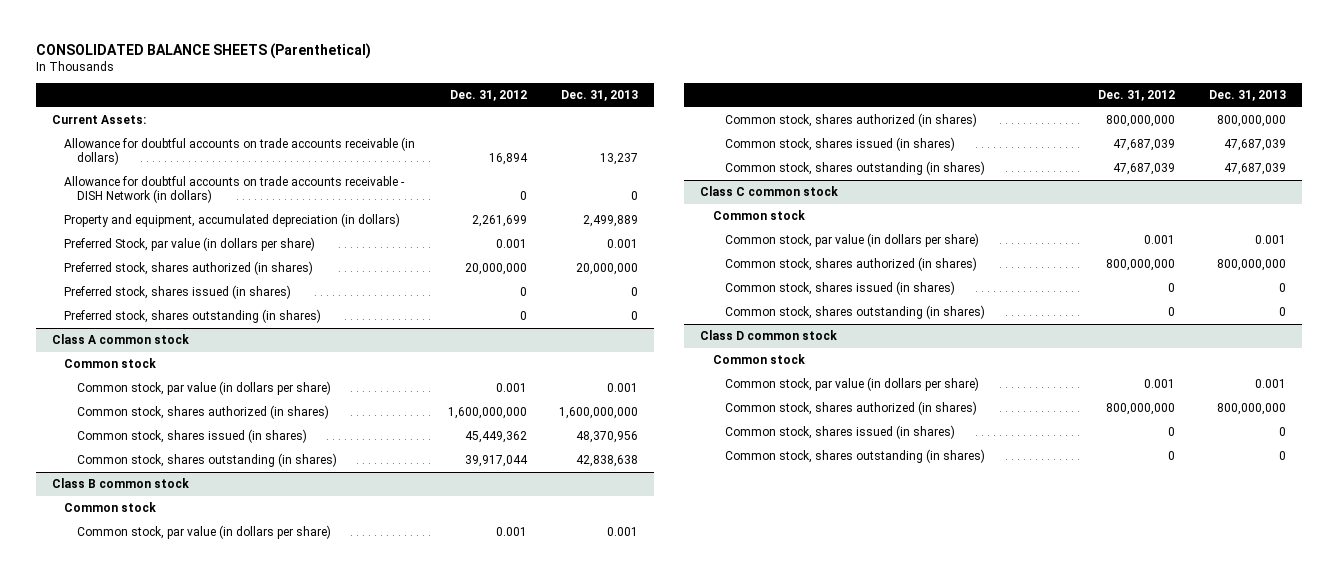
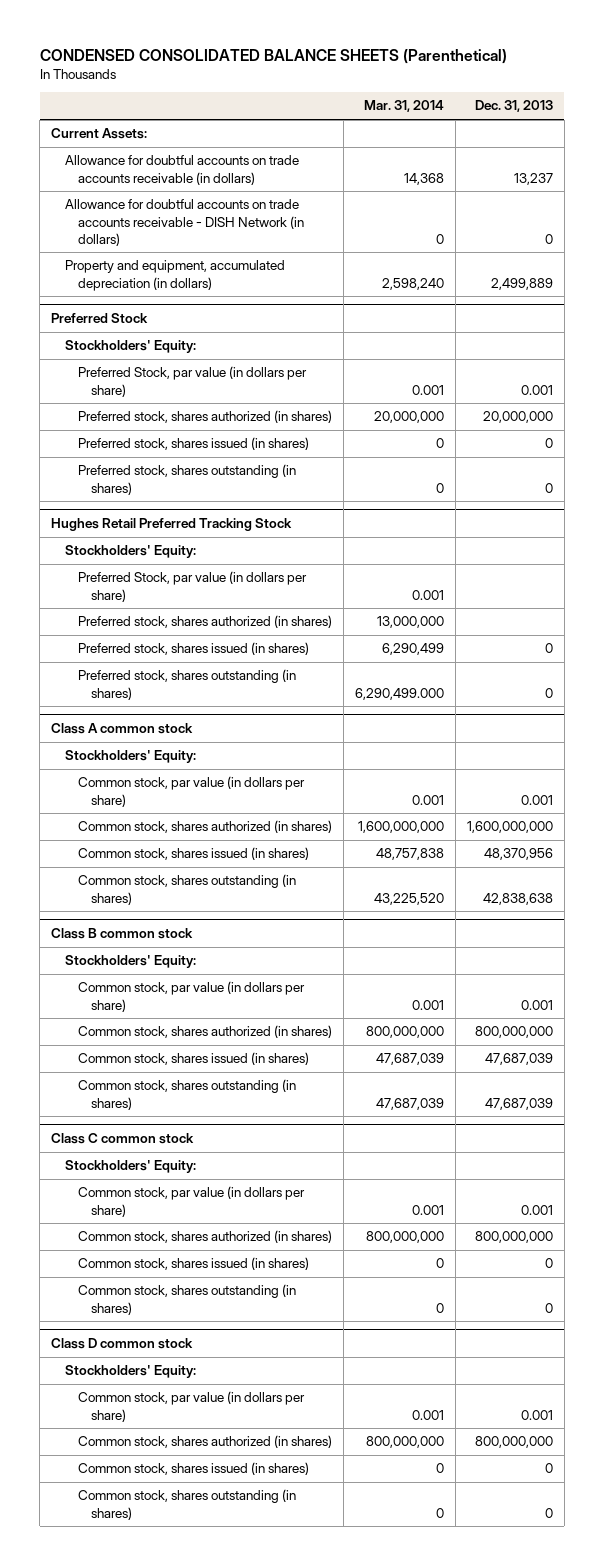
[35,42,371,59] CONSOLIDATED BALANCE SHEETS (Parenthetical) -> [39,48,507,64] CONDENSED CONSOLIDATED BALANCE SHEETS (Parenthetical)
[449,90,527,102] Dec. 31, 2012 -> none
none -> [363,100,444,113] Mar. 31, 2014
none -> [51,312,149,323] Preferred Stock
none -> [64,340,196,354] Stockholders' Equity:
none -> [51,517,293,531] Hughes Retail Preferred Tracking Stock
none -> [64,545,196,559] Stockholders' Equity:
none -> [77,571,307,602] Preferred Stock, par value (in dollars per share)
none -> [77,615,332,629] Preferred stock, shares authorized (in shares)
none -> [77,642,309,656] Preferred stock, shares issued (in shares)
none -> [77,669,296,700] Preferred stock, shares outstanding (in shares)
[64,358,157,369] Common stock -> [64,750,196,764] Stockholders' Equity:
[64,502,157,513] Common stock -> [64,955,196,969] Stockholders' Equity:
[712,210,805,221] Common stock -> [64,1160,196,1174] Stockholders' Equity:
[712,354,805,365] Common stock -> [64,1365,196,1379] Stockholders' Equity:

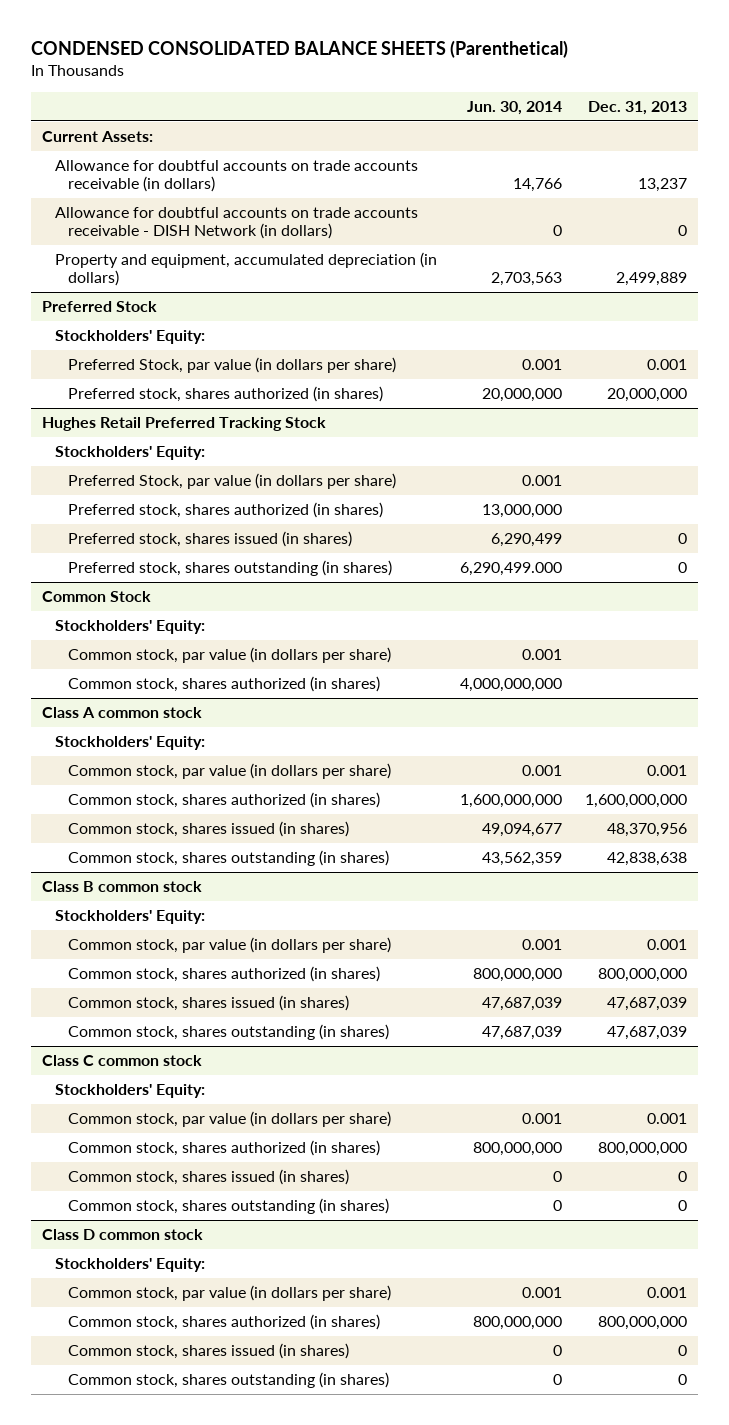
[363,100,444,113] Mar. 31, 2014 -> none
none -> [467,100,563,115] Jun. 30, 2014
[77,437,309,451] Preferred stock, shares issued (in shares) -> none
[77,464,296,495] Preferred stock, shares outstanding (in shares) -> none
none -> [42,590,152,602] Common Stock
none -> [55,619,206,634] Stockholders' Equity:
none -> [68,646,392,663] Common stock, par value (in dollars per share)
none -> [68,675,381,692] Common stock, shares authorized (in shares)

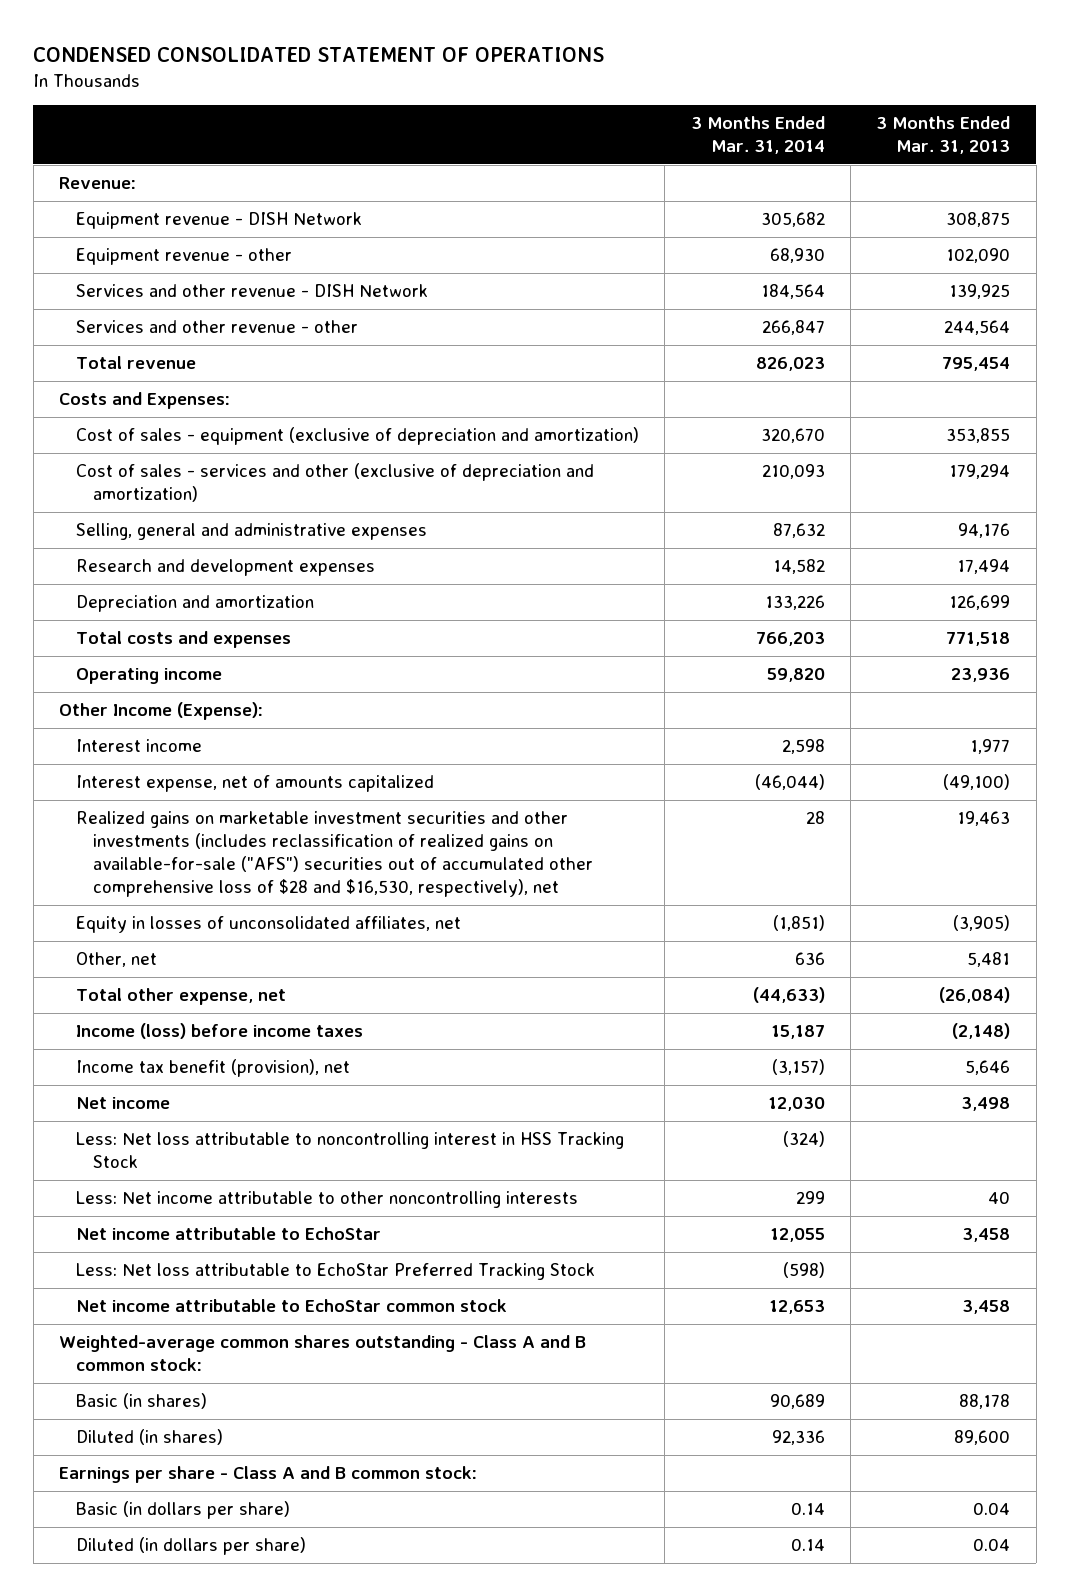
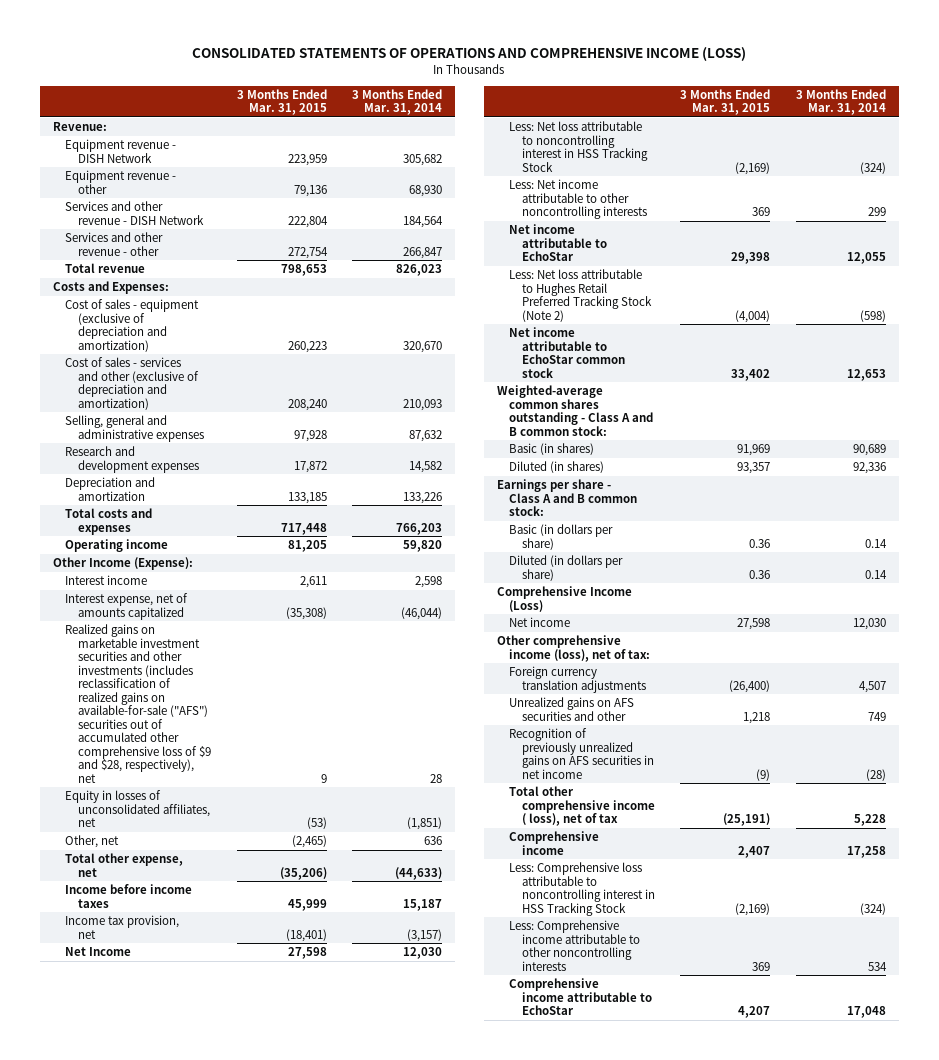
[33,46,605,62] CONDENSED CONSOLIDATED STATEMENT OF OPERATIONS -> [192,47,747,62] CONSOLIDATED STATEMENTS OF OPERATIONS AND COMPREHENSIVE INCOME (LOSS)
[876,116,1011,155] 3 Months Ended Mar. 31, 2013 -> none
none -> [236,88,327,116] 3 Months Ended Mar. 31, 2015
[75,811,593,898] Realized gains on marketable investment securities and other investments (includes reclassification of realized gains on available-for-sale ("AFS") securities out of accumulated other comprehensive loss of $28 and $16,530, respectively), net -> [65,624,211,783] Realized gains on marketable investment securities and other investments (includes reclassification of realized gains on available-for-sale ("AFS") securities out of accumulated other comprehensive loss of $9 and $28, respectively), net
[75,1023,363,1040] Income (loss) before income taxes -> [65,884,193,908] Income before income taxes
[75,1059,350,1078] Income tax benefit (provision), net -> [65,915,180,939] Income tax provision, net
none -> [65,947,132,957] Net Income
[75,1263,595,1281] Less: Net loss attributable to EchoStar Preferred Tracking Stock -> [509,269,652,322] Less: Net loss attributable to Hughes Retail Preferred Tracking Stock (Note 2)
none -> [496,586,632,612] Comprehensive Income (Loss)
[75,1097,170,1110] Net income -> [509,617,571,628] Net income
none -> [496,635,651,662] Other comprehensive income (loss), net of tax:
none -> [509,666,646,693] Foreign currency translation adjustments
none -> [509,697,635,721] Unrealized gains on AFS securities and other
none -> [509,728,654,779] Recognition of previously unrealized gains on AFS securities in net income
none -> [509,786,655,827] Total other comprehensive income ( loss), net of tax
none -> [509,831,600,855] Comprehensive income
none -> [509,862,655,916] Less: Comprehensive loss attributable to noncontrolling interest in HSS Tracking Stock
none -> [509,920,640,971] Less: Comprehensive income attributable to other noncontrolling interests
none -> [509,978,652,1016] Comprehensive income attributable to EchoStar

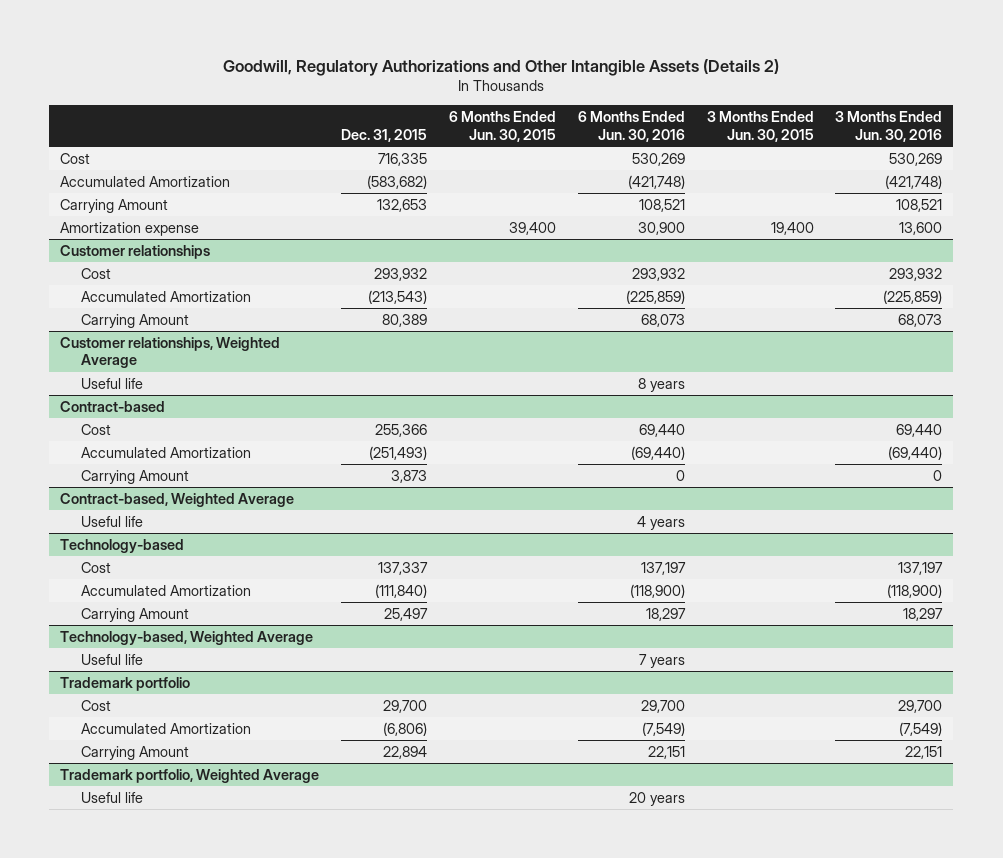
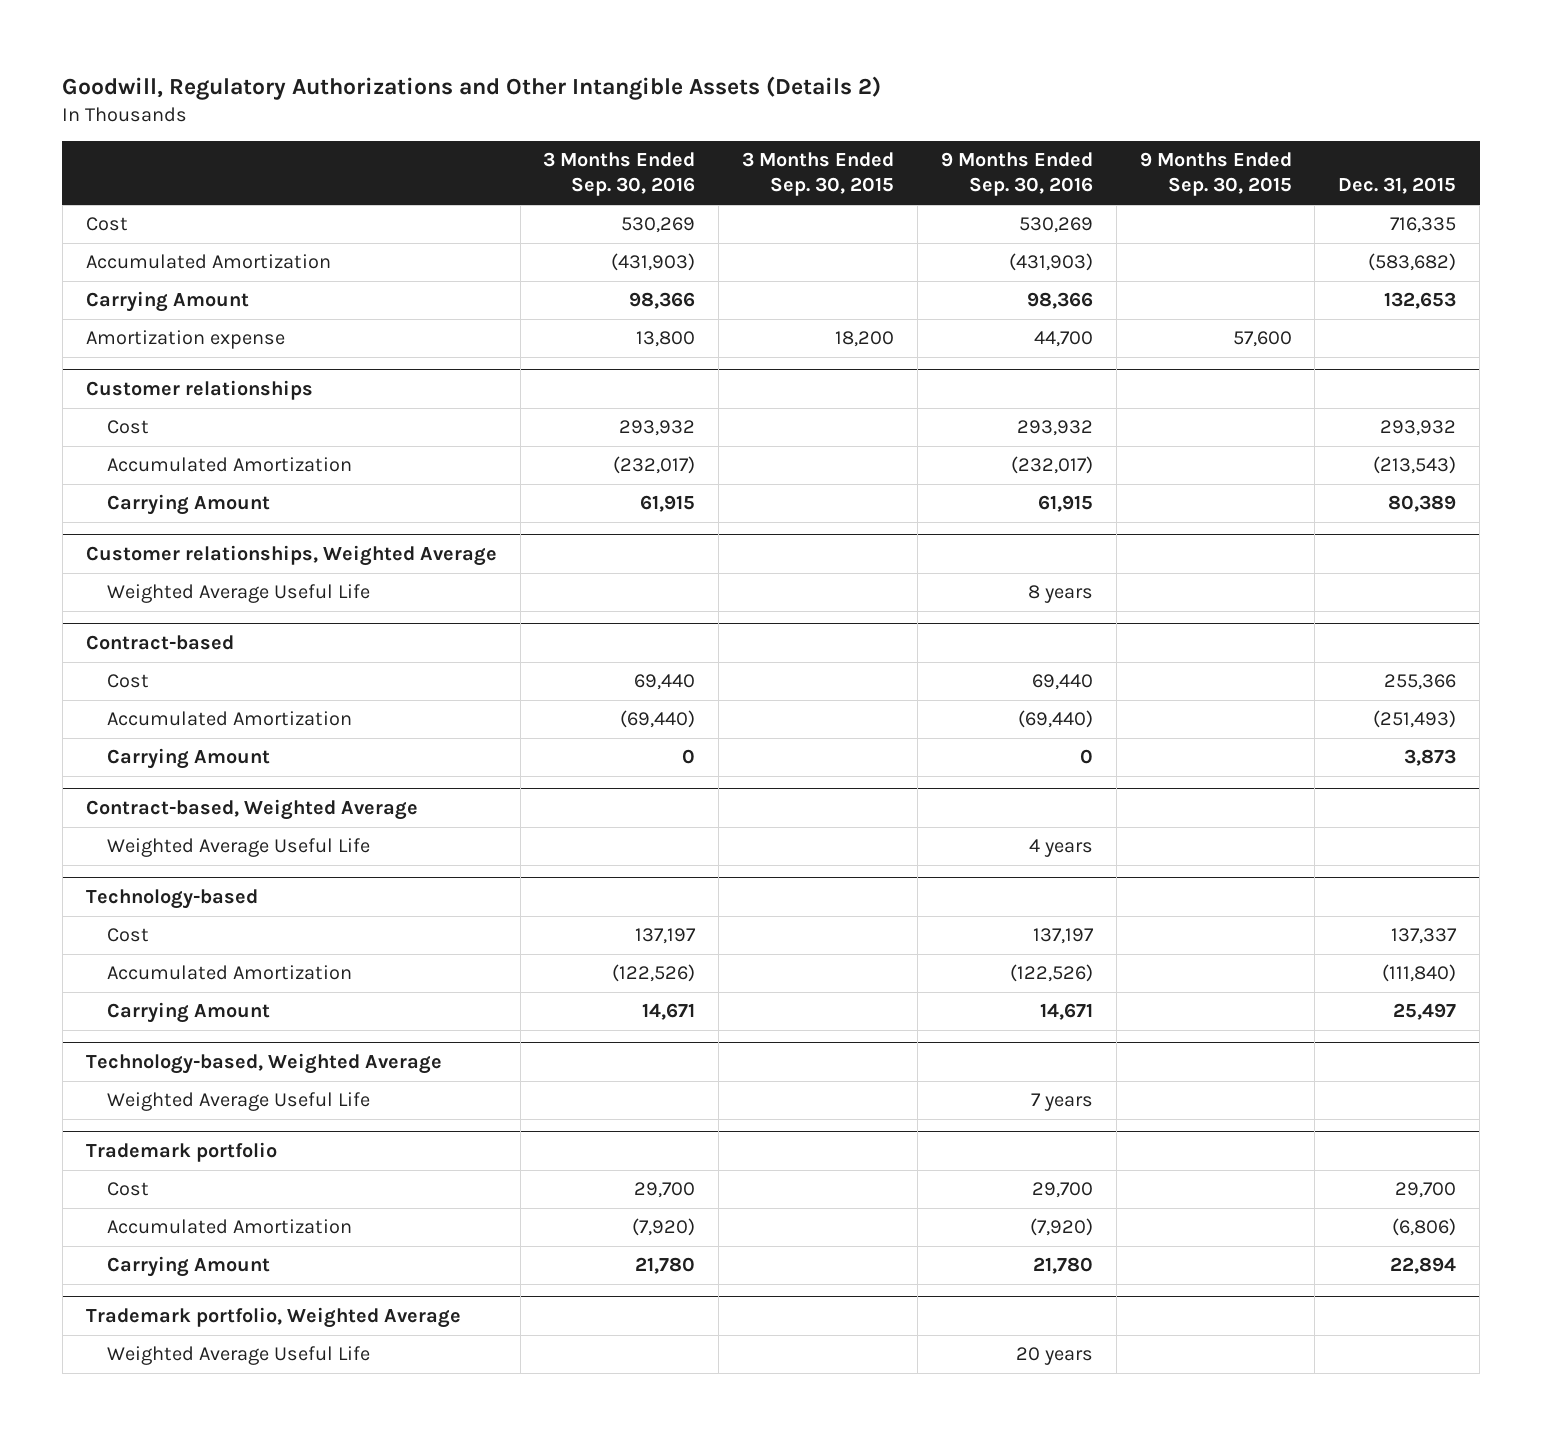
[448,111,556,142] 6 Months Ended Jun. 30, 2015 -> none
[577,111,685,142] 6 Months Ended Jun. 30, 2016 -> none
[706,111,814,142] 3 Months Ended Jun. 30, 2015 -> none
[835,111,943,142] 3 Months Ended Jun. 30, 2016 -> none
none -> [543,152,696,197] 3 Months Ended Sep. 30, 2016
none -> [742,152,895,197] 3 Months Ended Sep. 30, 2015
none -> [940,152,1093,197] 9 Months Ended Sep. 30, 2016
none -> [1139,152,1292,197] 9 Months Ended Sep. 30, 2015
[81,377,144,389] Useful life -> [106,584,370,604] Weighted Average Useful Life
[81,515,144,527] Useful life -> [106,838,370,858] Weighted Average Useful Life
[81,653,144,665] Useful life -> [106,1092,370,1112] Weighted Average Useful Life
[81,791,144,803] Useful life -> [106,1346,370,1366] Weighted Average Useful Life

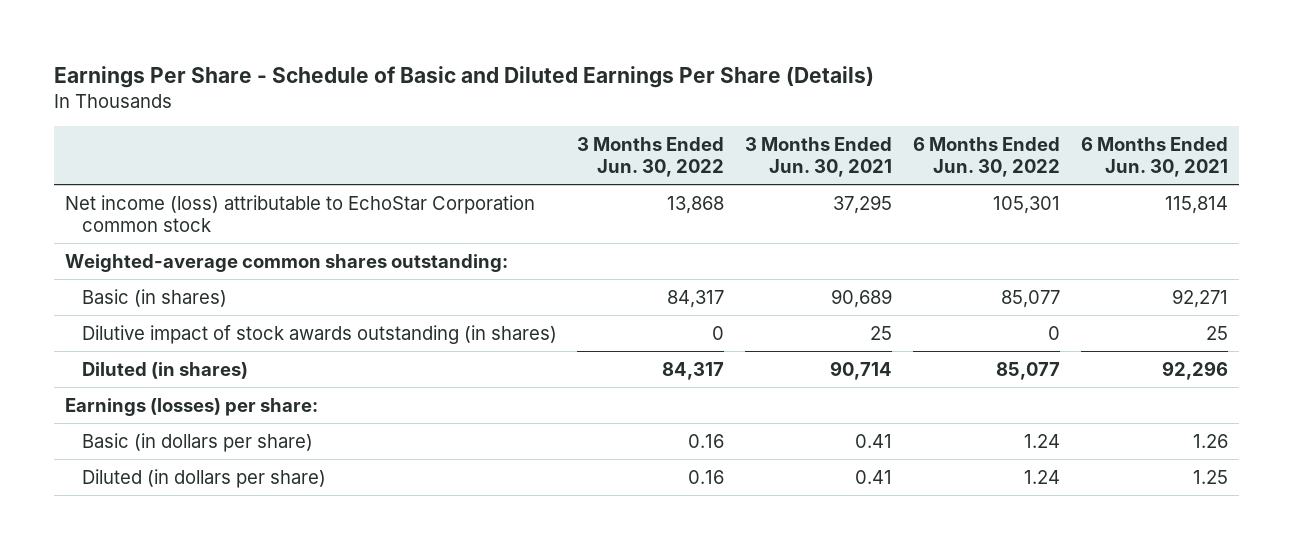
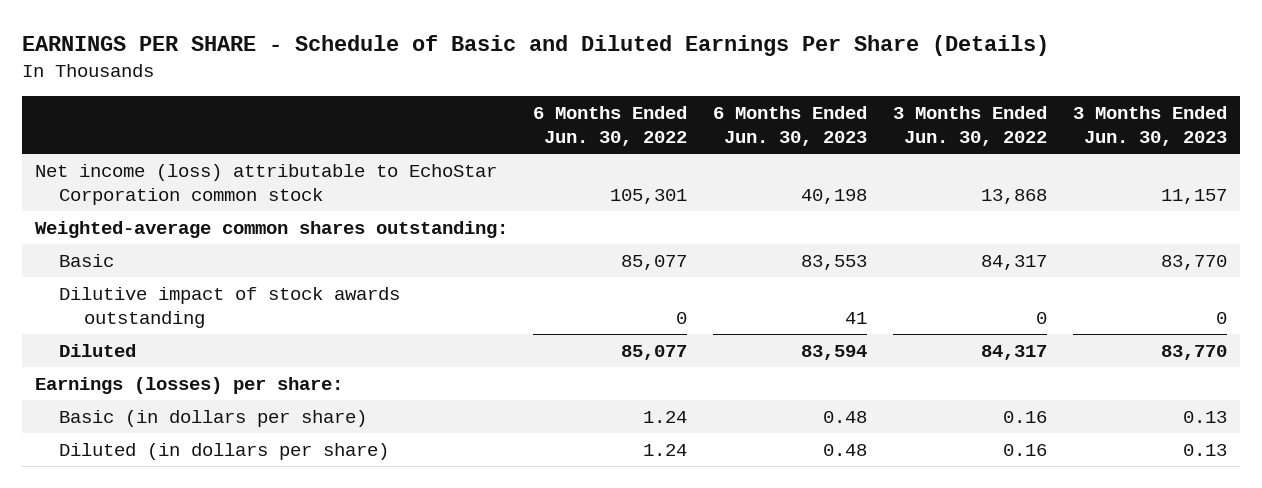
[54,65,875,88] Earnings Per Share - Schedule of Basic and Diluted Earnings Per Share (Details) -> [21,35,1049,57] EARNINGS PER SHARE - Schedule of Basic and Diluted Earnings Per Share (Details)
[745,137,893,178] 3 Months Ended Jun. 30, 2021 -> none
[1081,137,1229,178] 6 Months Ended Jun. 30, 2021 -> none
none -> [713,106,868,147] 6 Months Ended Jun. 30, 2023
none -> [1072,106,1227,147] 3 Months Ended Jun. 30, 2023
[81,288,227,307] Basic (in shares) -> [59,253,115,267] Basic
[81,324,557,344] Dilutive impact of stock awards outstanding (in shares) -> [59,286,401,329] Dilutive impact of stock awards outstanding
[81,361,248,379] Diluted (in shares) -> [59,343,137,357] Diluted

